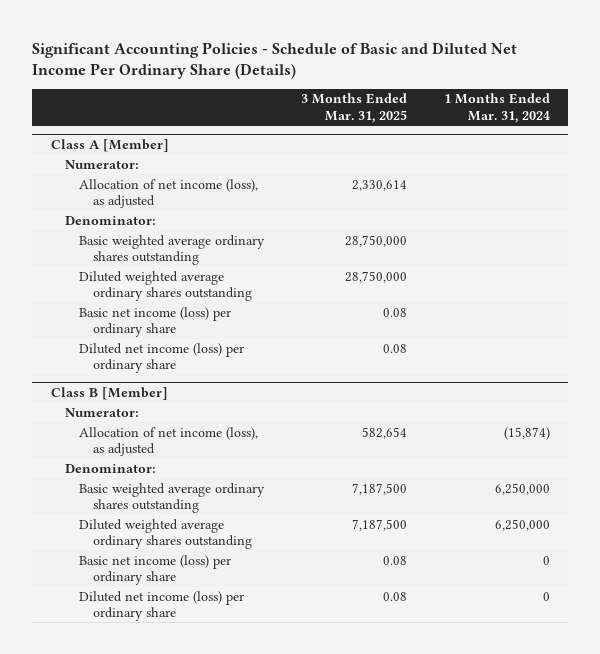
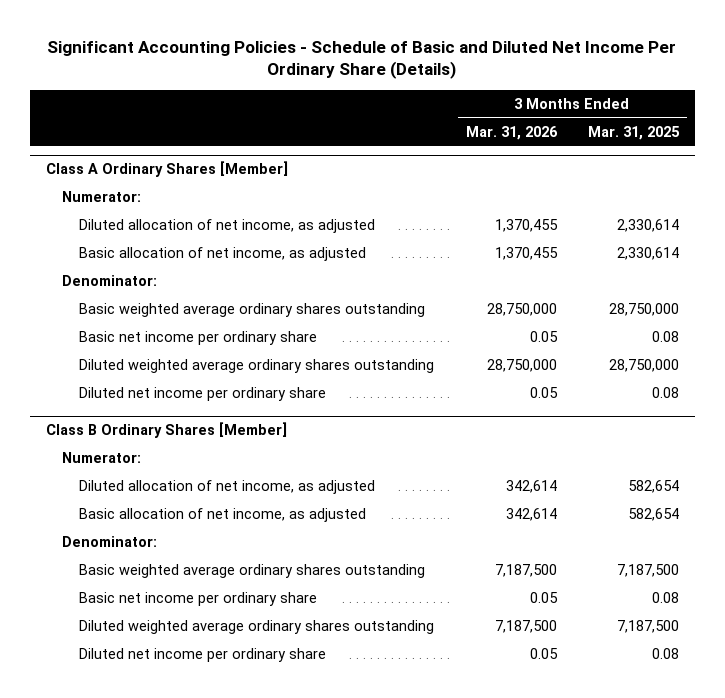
[443,93,550,123] 1 Months Ended Mar. 31, 2024 -> none
none -> [465,125,558,140] Mar. 31, 2026
[50,138,169,152] Class A [Member] -> [45,161,288,178] Class A Ordinary Shares [Member]
[78,178,258,208] Allocation of net income (loss), as adjusted -> [79,219,376,234] Diluted allocation of net income, as adjusted
none -> [79,247,367,262] Basic allocation of net income, as adjusted
none -> [79,331,318,346] Basic net income per ordinary share
[78,306,231,337] Basic net income (loss) per ordinary share -> none
[78,342,244,373] Diluted net income (loss) per ordinary share -> [79,387,327,402] Diluted net income per ordinary share
[50,386,168,400] Class B [Member] -> [45,422,287,439] Class B Ordinary Shares [Member]
[78,426,258,456] Allocation of net income (loss), as adjusted -> [79,480,376,495] Diluted allocation of net income, as adjusted
none -> [79,508,367,523] Basic allocation of net income, as adjusted
none -> [79,592,318,607] Basic net income per ordinary share
[78,554,231,585] Basic net income (loss) per ordinary share -> none
[78,590,244,621] Diluted net income (loss) per ordinary share -> [79,648,327,663] Diluted net income per ordinary share

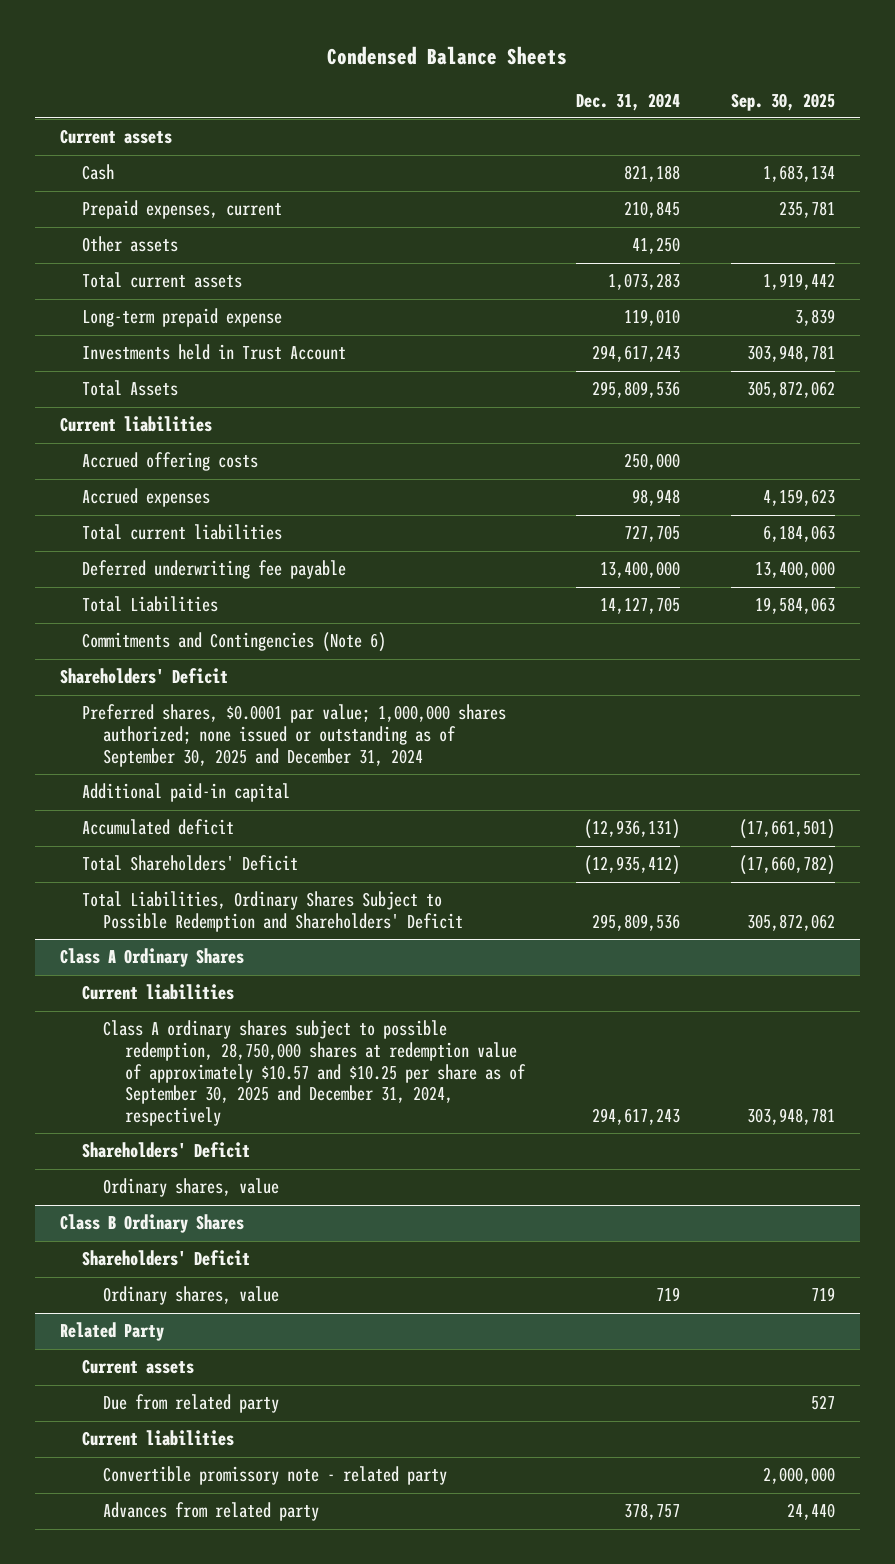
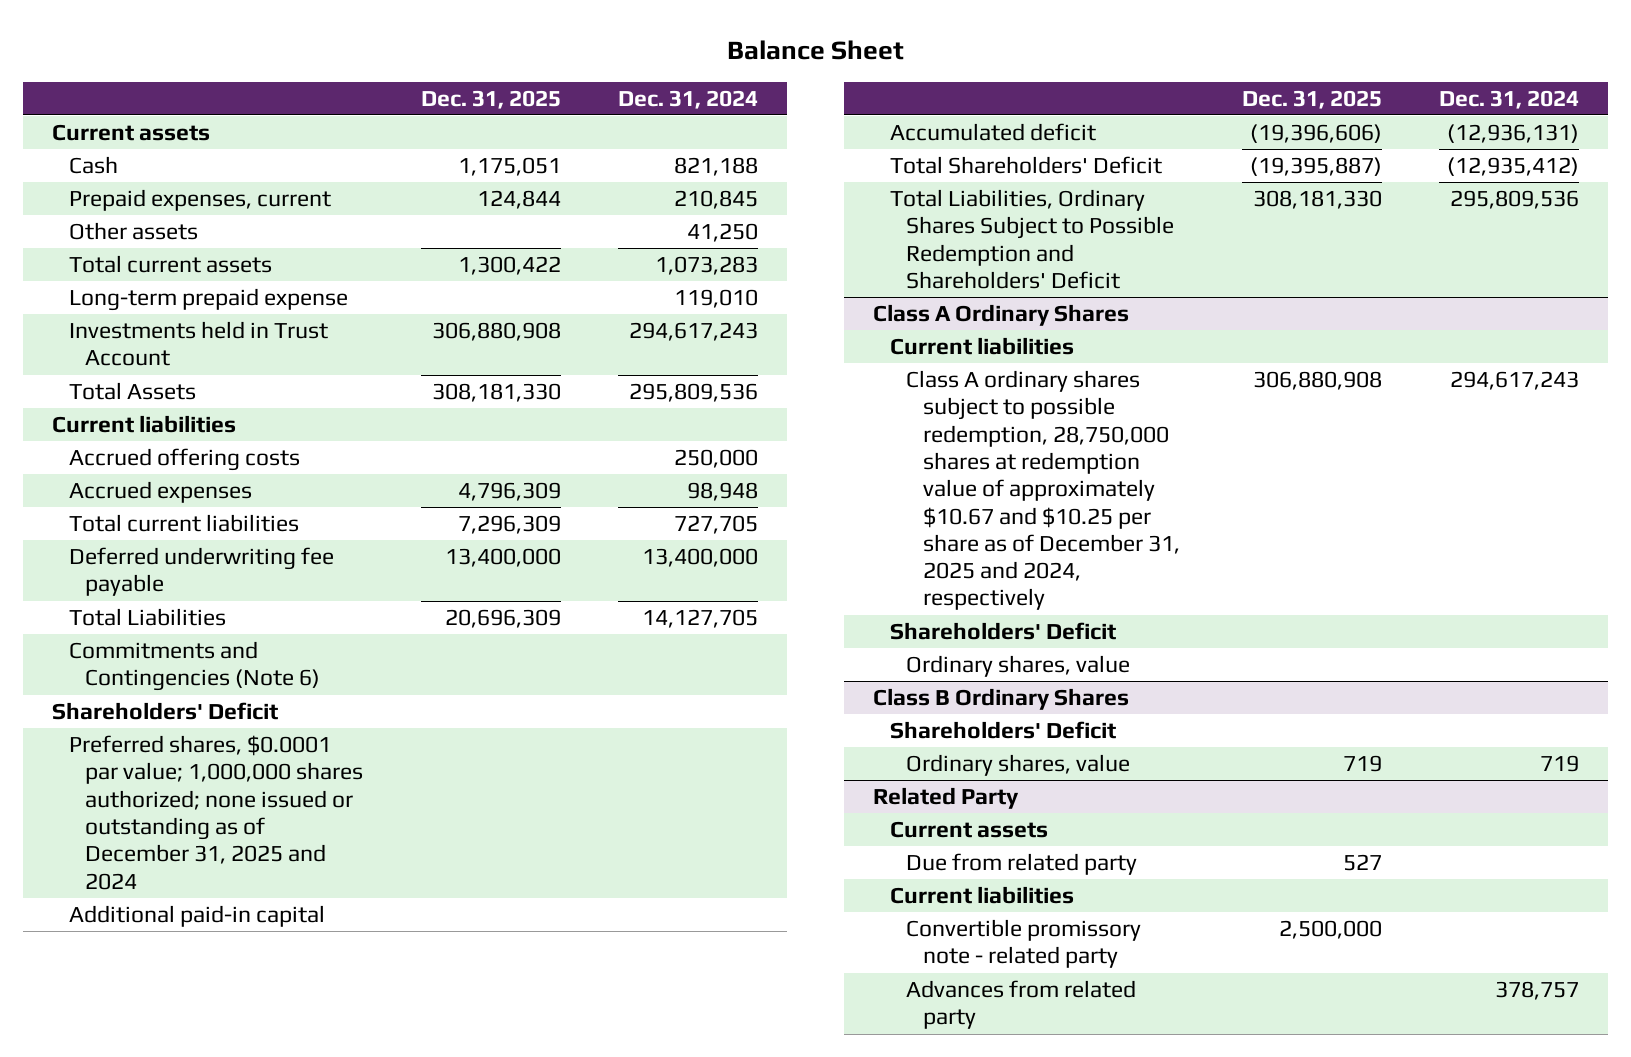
[327,45,568,65] Condensed Balance Sheets -> [726,39,904,60] Balance Sheet
[730,92,835,111] Sep. 30, 2025 -> none
none -> [420,89,561,109] Dec. 31, 2025
[81,704,506,767] Preferred shares, $0.0001 par value; 1,000,000 shares authorized; none issued or outstanding as of September 30, 2025 and December 31, 2024 -> [68,735,364,890] Preferred shares, $0.0001 par value; 1,000,000 shares authorized; none issued or outstanding as of December 31, 2025 and 2024
[103,1020,526,1127] Class A ordinary shares subject to possible redemption, 28,750,000 shares at redemption value of approximately $10.57 and $10.25 per share as of September 30, 2025 and December 31, 2024, respectively -> [906,370,1181,611] Class A ordinary shares subject to possible redemption, 28,750,000 shares at redemption value of approximately $10.67 and $10.25 per share as of December 31, 2025 and 2024, respectively

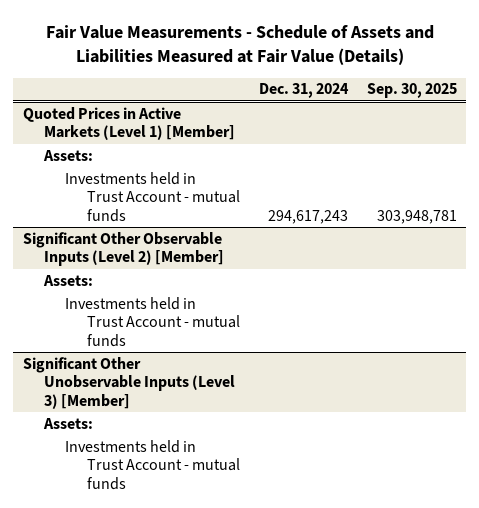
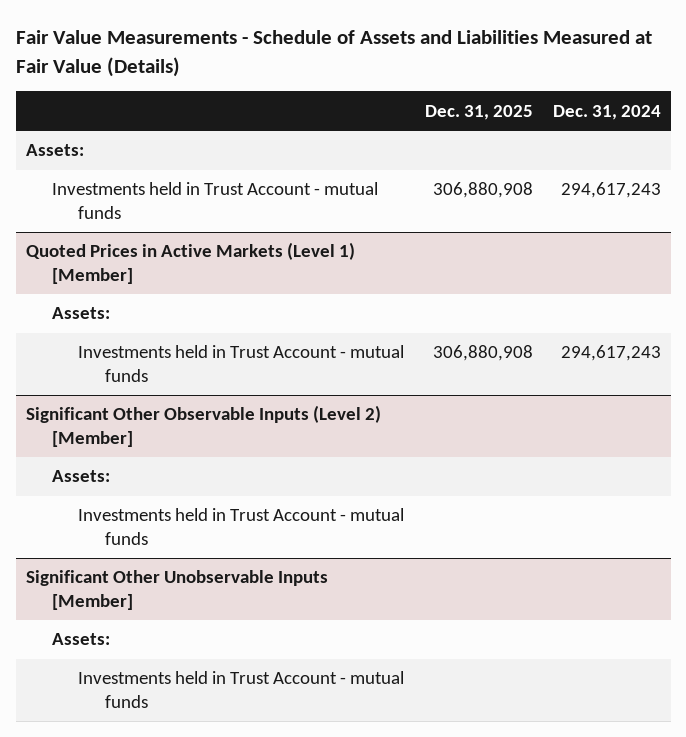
[366,83,457,99] Sep. 30, 2025 -> none
none -> [424,104,533,120] Dec. 31, 2025
none -> [25,144,84,157] Assets:
none -> [52,182,379,220] Investments held in Trust Account - mutual funds
[22,356,235,410] Significant Other Unobservable Inputs (Level 3) [Member] -> [25,570,328,611] Significant Other Unobservable Inputs [Member]

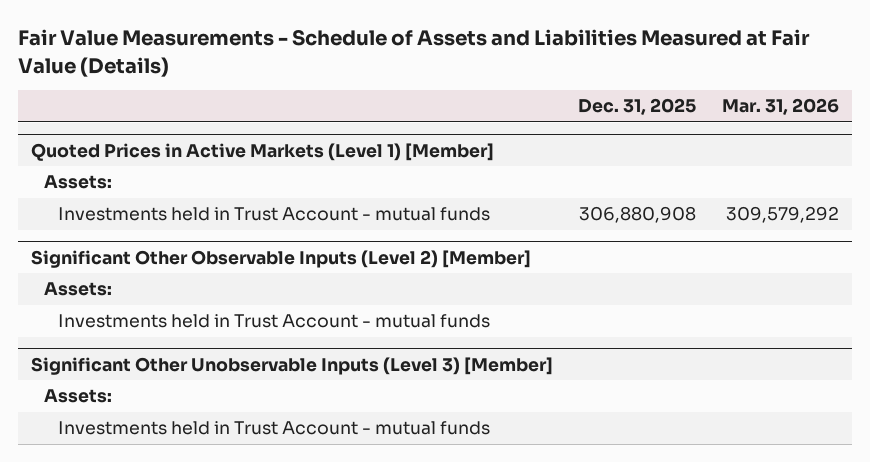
[552,104,661,120] Dec. 31, 2024 -> none
none -> [721,98,839,116] Mar. 31, 2026
[25,144,84,157] Assets: -> none
[52,182,379,220] Investments held in Trust Account - mutual funds -> none
[25,570,328,611] Significant Other Unobservable Inputs [Member] -> [30,356,553,375] Significant Other Unobservable Inputs (Level 3) [Member]

